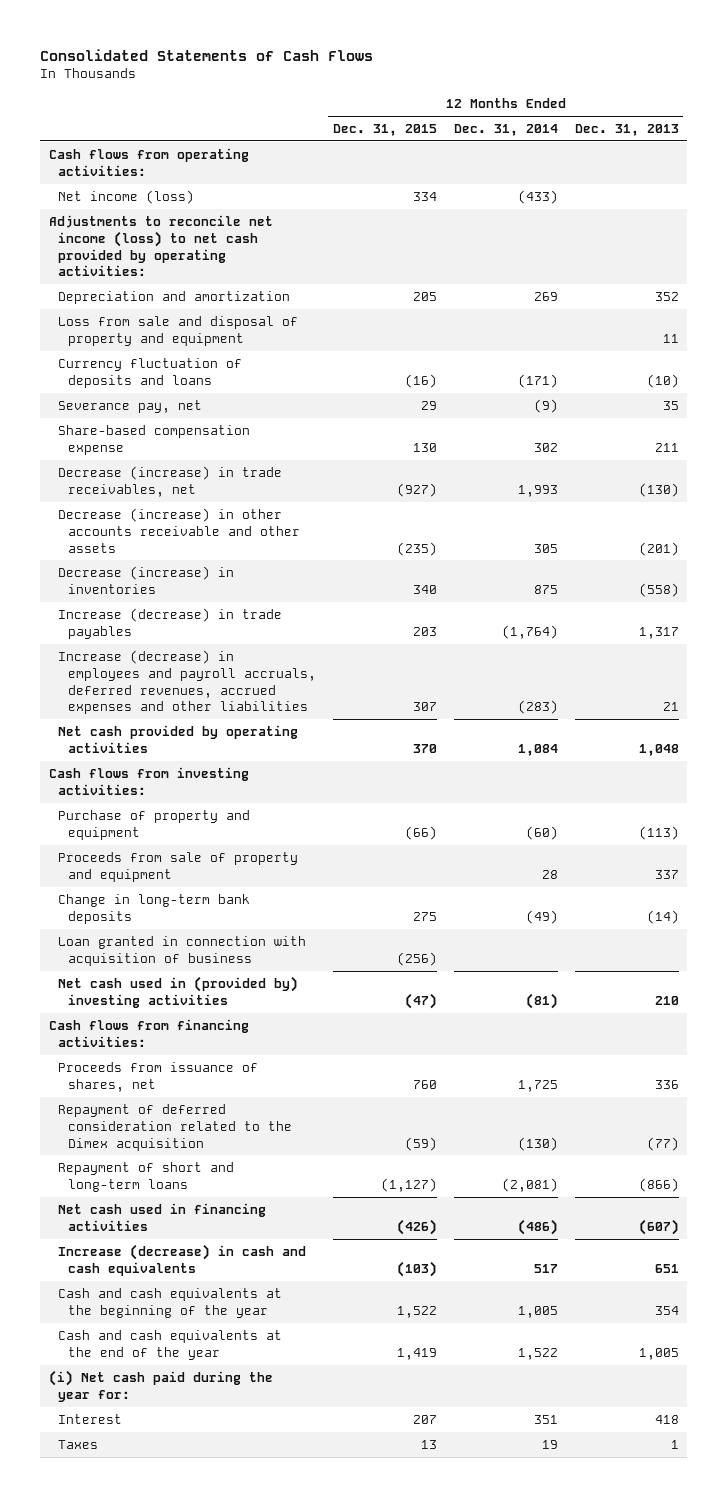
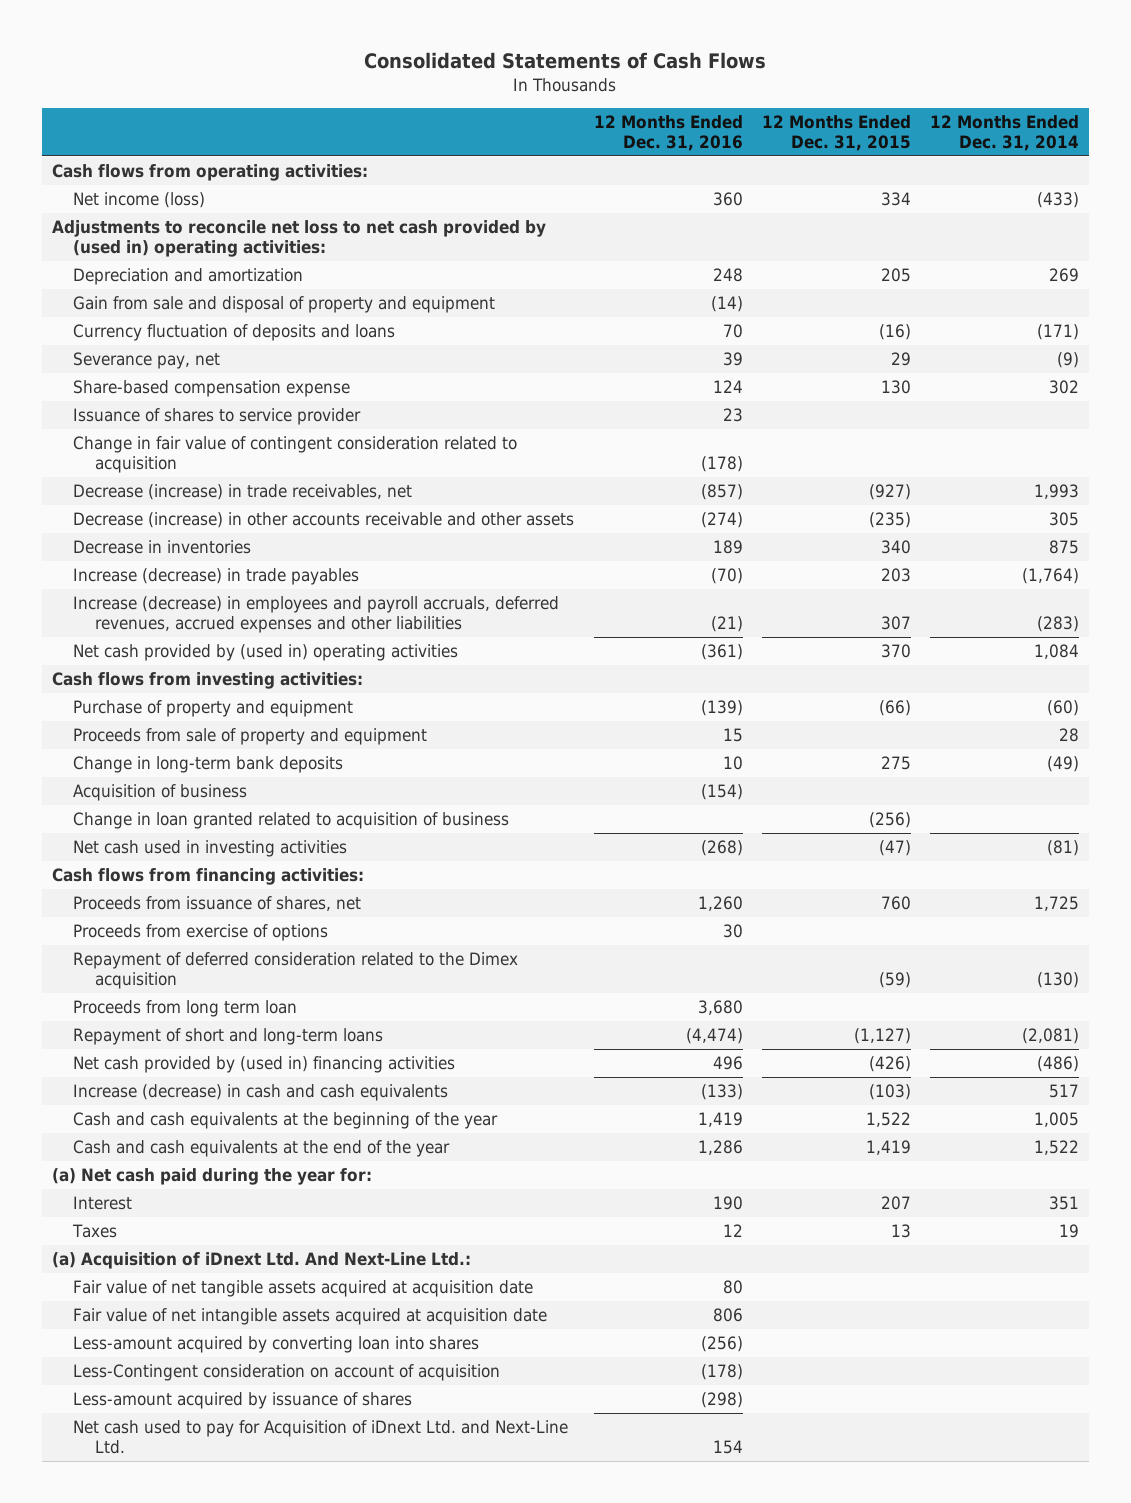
[574,124,679,137] Dec. 31, 2013 -> none
none -> [593,115,743,151] 12 Months Ended Dec. 31, 2016
[48,214,273,277] Adjustments to reconcile net income (loss) to net cash provided by operating activities: -> [51,220,546,257] Adjustments to reconcile net loss to net cash provided by (used in) operating activities:
[58,315,299,346] Loss from sale and disposal of property and equipment -> [73,296,496,314] Gain from sale and disposal of property and equipment
none -> [73,408,362,426] Issuance of shares to service provider
none -> [73,436,518,473] Change in fair value of contingent consideration related to acquisition
[58,565,235,594] Decrease (increase) in inventories -> [73,540,252,555] Decrease in inventories
[58,724,299,753] Net cash provided by operating activities -> [73,644,459,662] Net cash provided by (used in) operating activities
none -> [73,784,248,802] Acquisition of business
[58,935,307,966] Loan granted in connection with acquisition of business -> [73,812,510,830] Change in loan granted related to acquisition of business
[58,975,299,1008] Net cash used in (provided by) investing activities -> [73,840,348,858] Net cash used in investing activities
none -> [73,924,329,942] Proceeds from exercise of options
none -> [73,1000,298,1018] Proceeds from long term loan
[58,1202,267,1231] Net cash used in financing activities -> [73,1056,456,1074] Net cash provided by (used in) financing activities
[48,1369,273,1402] (i) Net cash paid during the year for: -> [51,1168,372,1186] (a) Net cash paid during the year for:
none -> [51,1252,471,1270] (a) Acquisition of iDnext Ltd. And Next-Line Ltd.:
none -> [73,1280,534,1298] Fair value of net tangible assets acquired at acquisition date
none -> [73,1308,548,1326] Fair value of net intangible assets acquired at acquisition date
none -> [73,1336,480,1354] Less-amount acquired by converting loan into shares
none -> [73,1364,501,1382] Less-Contingent consideration on account of acquisition
none -> [73,1392,413,1410] Less-amount acquired by issuance of shares
none -> [73,1420,569,1454] Net cash used to pay for Acquisition of iDnext Ltd. and Next-Line Ltd.

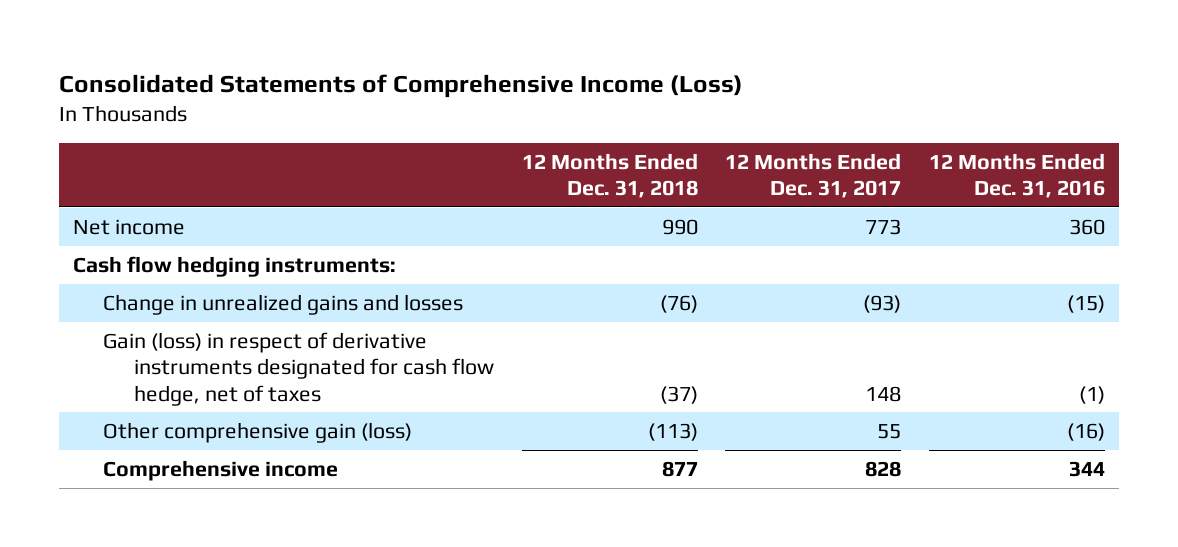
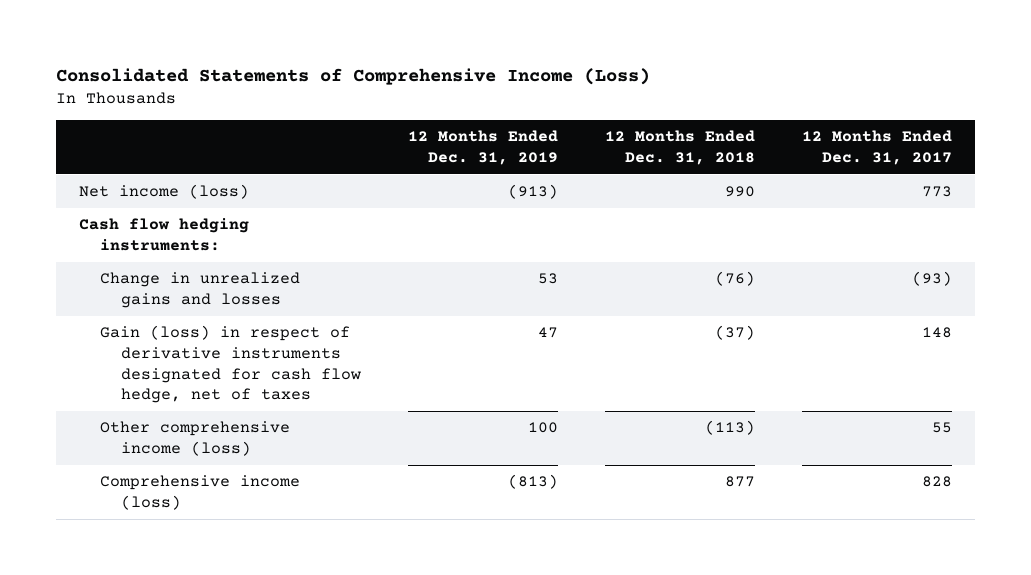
[929,152,1106,198] 12 Months Ended Dec. 31, 2016 -> none
none -> [408,130,559,165] 12 Months Ended Dec. 31, 2019
[72,218,185,235] Net income -> [78,184,249,200] Net income (loss)
[103,421,413,443] Other comprehensive gain (loss) -> [100,421,291,456] Other comprehensive income (loss)
[103,459,339,481] Comprehensive income -> [100,475,301,510] Comprehensive income (loss)

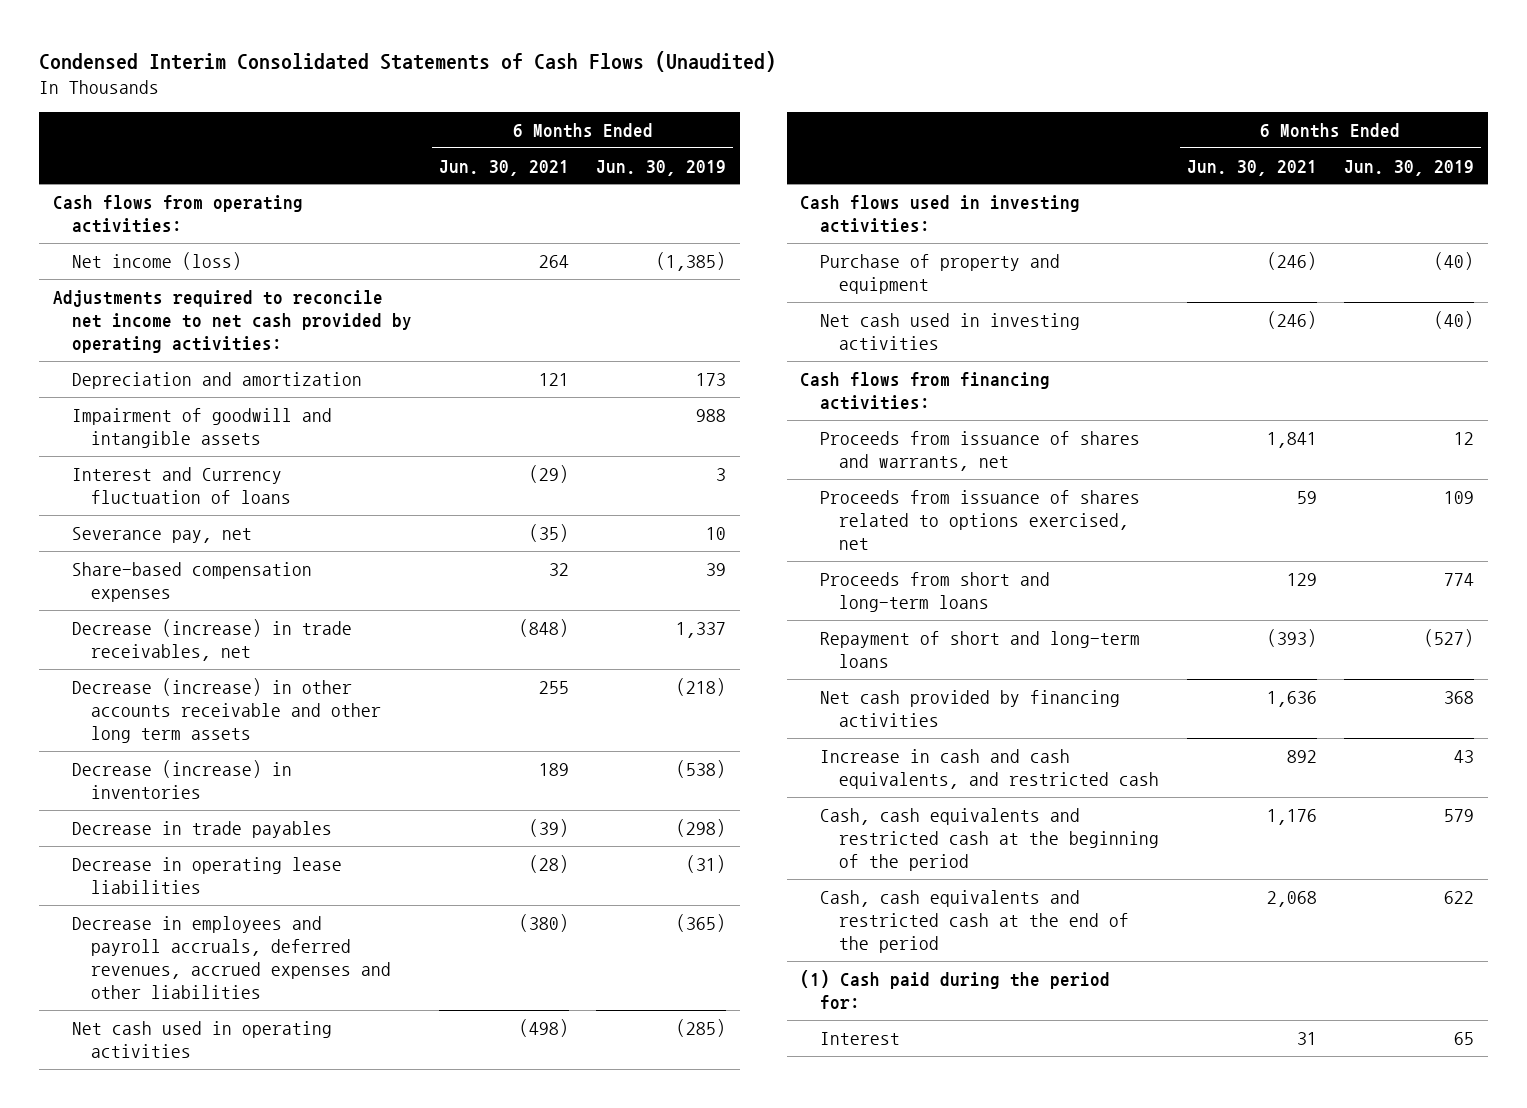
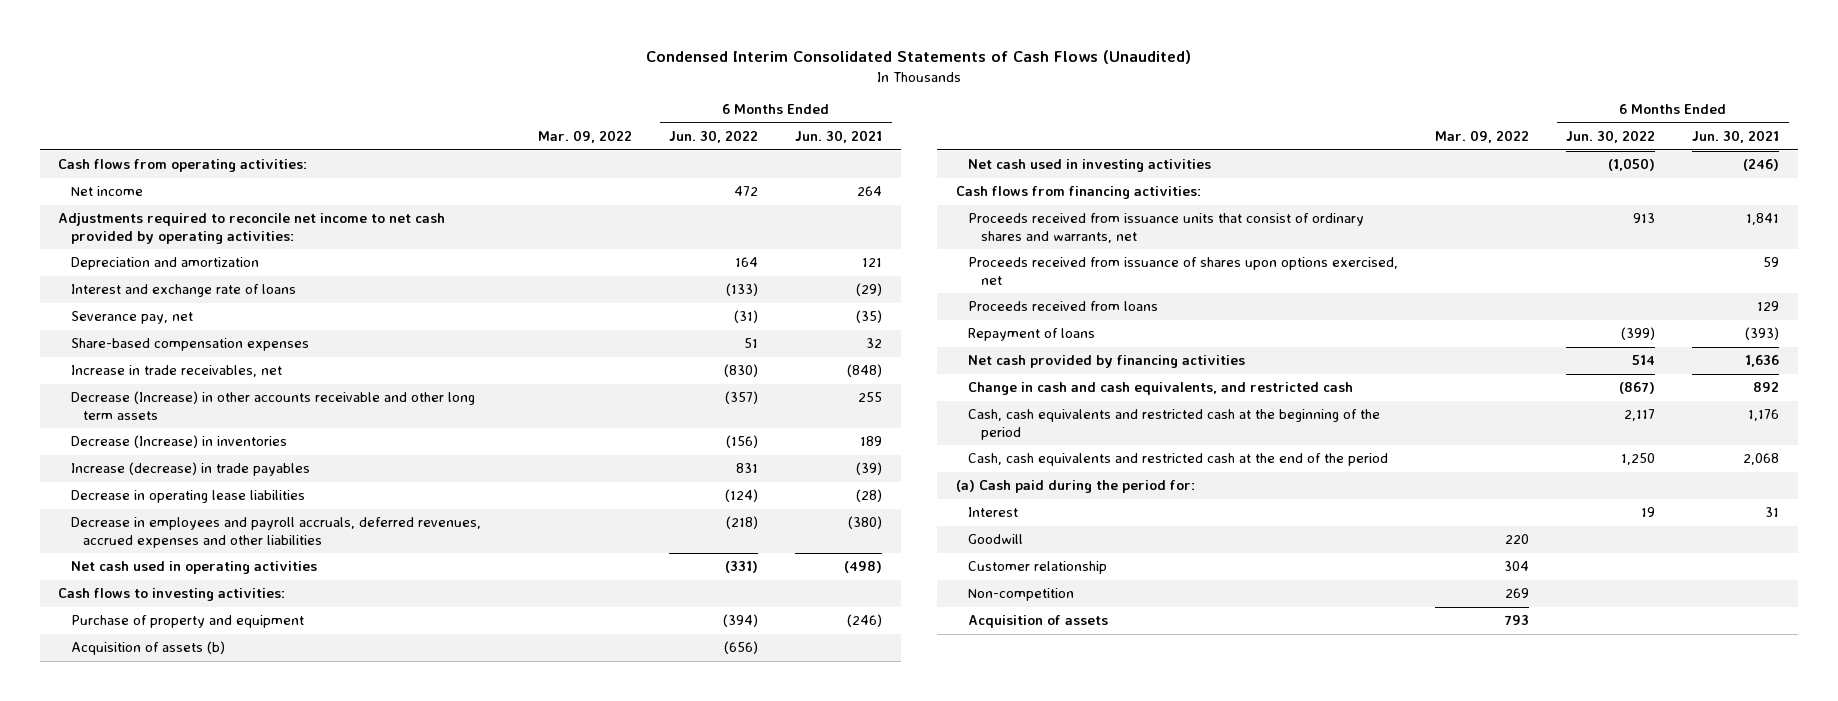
[596,159,727,176] Jun. 30, 2019 -> none
none -> [537,130,632,144] Mar. 09, 2022
none -> [669,130,759,144] Jun. 30, 2022
[71,251,242,270] Net income (loss) -> [70,186,143,197] Net income
[71,407,332,448] Impairment of goodwill and intangible assets -> none
[71,466,291,504] Interest and Currency fluctuation of loans -> [70,284,296,298] Interest and exchange rate of loans
[71,618,352,661] Decrease (increase) in trade receivables, net -> [70,365,282,378] Increase in trade receivables, net
[71,677,381,743] Decrease (increase) in other accounts receivable and other long term assets -> [70,391,475,420] Decrease (Increase) in other accounts receivable and other long term assets
[71,759,292,799] Decrease (increase) in inventories -> [70,435,287,449] Decrease (Increase) in inventories
[71,820,332,838] Decrease in trade payables -> [70,462,310,477] Increase (decrease) in trade payables
[800,194,1081,233] Cash flows used in investing activities: -> [58,588,286,602] Cash flows to investing activities:
none -> [70,641,225,656] Acquisition of assets (b)
[819,430,1140,471] Proceeds from issuance of shares and warrants, net -> [968,213,1365,243] Proceeds received from issuance units that consist of ordinary shares and warrants, net
[819,489,1140,550] Proceeds from issuance of shares related to options exercised, net -> [968,257,1399,285] Proceeds received from issuance of shares upon options exercised, net
[819,571,1050,612] Proceeds from short and long-term loans -> [968,301,1159,312] Proceeds received from loans
[819,630,1140,668] Repayment of short and long-term loans -> [968,328,1096,342] Repayment of loans
[819,748,1159,789] Increase in cash and cash equivalents, and restricted cash -> [968,382,1354,396] Change in cash and cash equivalents, and restricted cash
[800,969,1111,1009] (1) Cash paid during the period for: -> [955,480,1195,494] (a) Cash paid during the period for:
none -> [968,534,1024,545] Goodwill
none -> [968,561,1108,575] Customer relationship
none -> [968,588,1075,602] Non-competition
none -> [968,615,1109,629] Acquisition of assets

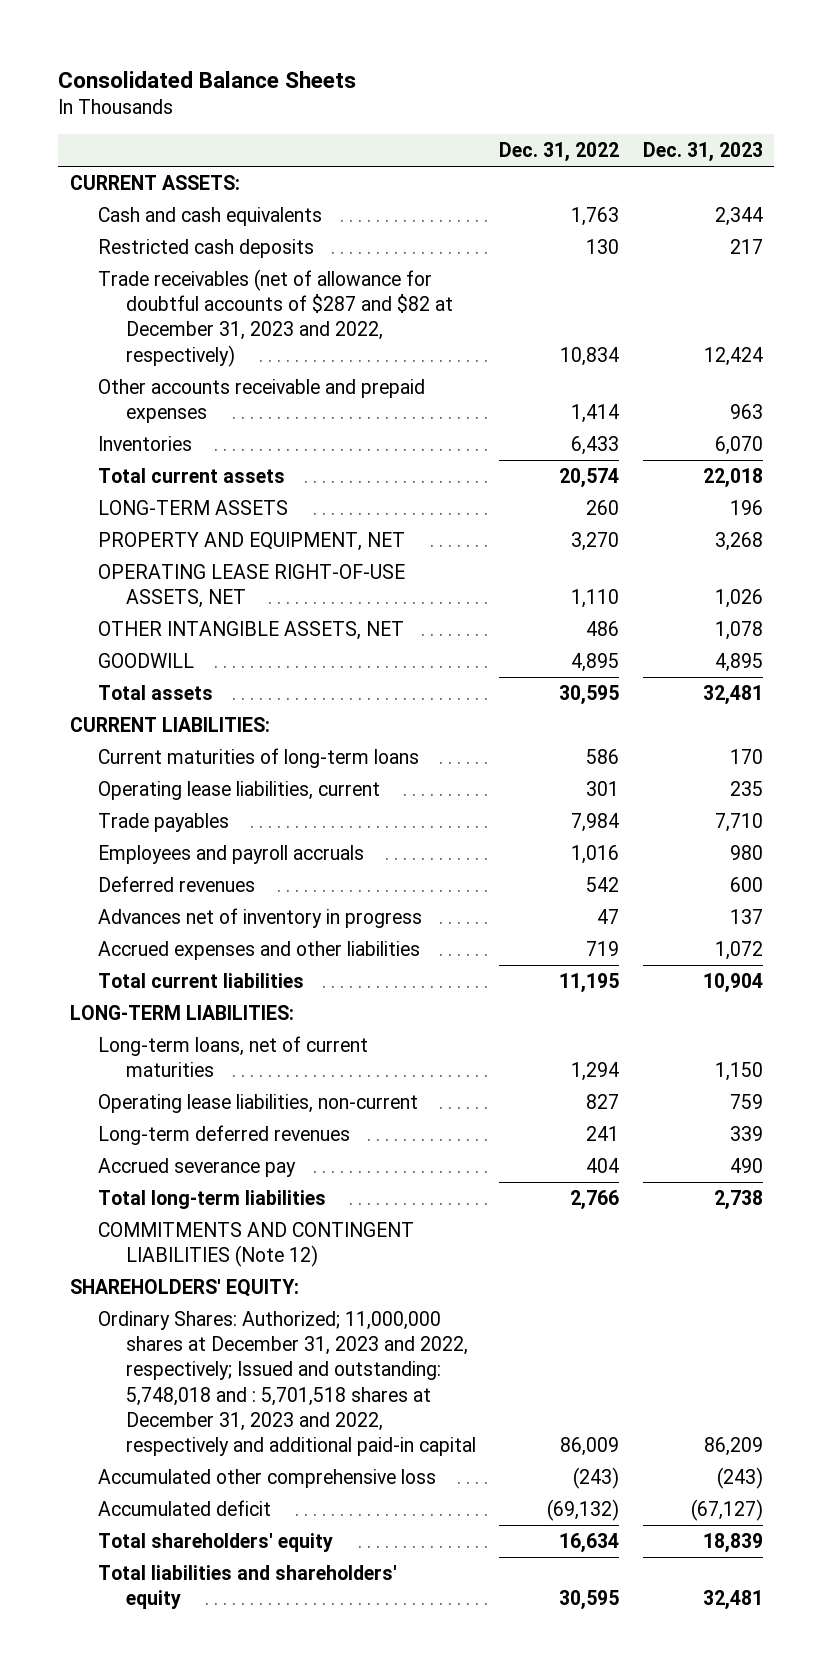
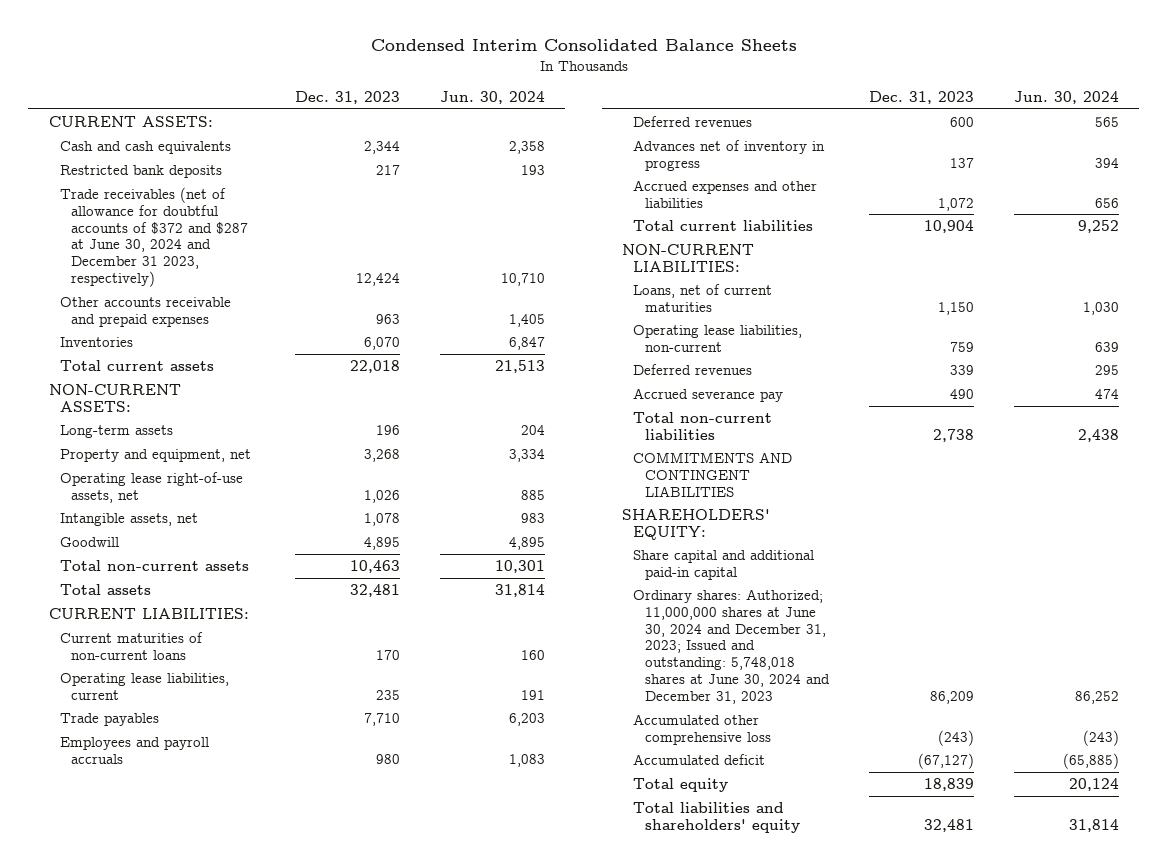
[57,71,356,89] Consolidated Balance Sheets -> [370,39,797,52] Condensed Interim Consolidated Balance Sheets
[499,141,620,162] Dec. 31, 2022 -> none
none -> [440,90,546,104] Jun. 30, 2024
[97,239,314,259] Restricted cash deposits -> [59,164,222,178] Restricted bank deposits
[97,269,454,367] Trade receivables (net of allowance for doubtful accounts of $287 and $82 at December 31, 2023 and 2022, respectively) -> [59,186,249,288] Trade receivables (net of allowance for doubtful accounts of $372 and $287 at June 30, 2024 and December 31 2023, respectively)
none -> [48,383,181,412] NON-CURRENT ASSETS:
[97,500,288,516] LONG-TERM ASSETS -> [59,424,173,438] Long-term assets
[97,532,405,552] PROPERTY AND EQUIPMENT, NET -> [59,448,251,462] Property and equipment, net
[97,564,405,609] OPERATING LEASE RIGHT-OF-USE ASSETS, NET -> [59,471,243,503] Operating lease right-of-use assets, net
[97,621,404,641] OTHER INTANGIBLE ASSETS, NET -> [59,512,198,526] Intangible assets, net
[97,653,194,669] GOODWILL -> [59,536,119,547] Goodwill
none -> [59,559,249,571] Total non-current assets
[97,748,419,769] Current maturities of long-term loans -> [59,631,203,660] Current maturities of non-current loans
[69,1005,294,1021] LONG-TERM LIABILITIES: -> [621,243,754,272] NON-CURRENT LIABILITIES:
[97,1036,368,1078] Long-term loans, net of current maturities -> [633,283,773,312] Loans, net of current maturities
[97,1125,350,1146] Long-term deferred revenues -> [633,363,753,375] Deferred revenues
[97,1190,326,1210] Total long-term liabilities -> [633,411,773,440] Total non-current liabilities
[97,1222,414,1268] COMMITMENTS AND CONTINGENT LIABILITIES (Note 12) -> [633,451,793,497] COMMITMENTS AND CONTINGENT LIABILITIES
none -> [633,549,815,580] Share capital and additional paid-in capital
[97,1311,477,1456] Ordinary Shares: Authorized; 11,000,000 shares at December 31, 2023 and 2022, respectively; Issued and outstanding: 5,748,018 and : 5,701,518 shares at December 31, 2023 and 2022, respectively and additional paid-in capital -> [633,588,830,705] Ordinary shares: Authorized; 11,000,000 shares at June 30, 2024 and December 31, 2023; Issued and outstanding: 5,748,018 shares at June 30, 2024 and December 31, 2023
[97,1533,333,1553] Total shareholders' equity -> [633,777,729,792] Total equity

